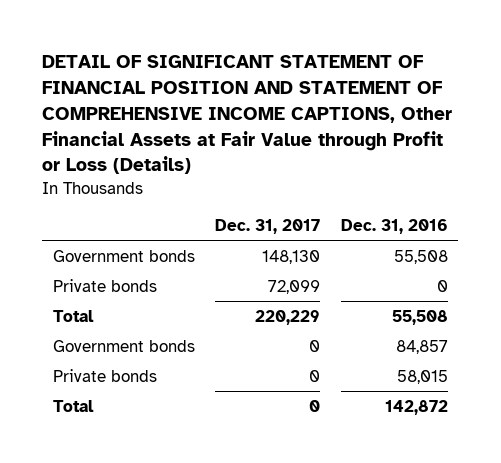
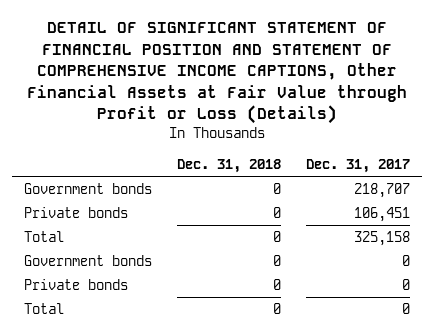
[341,218,449,234] Dec. 31, 2016 -> none
none -> [177,158,282,173] Dec. 31, 2018
[262,249,321,264] 148,130 -> [353,182,410,198] 218,707
[268,279,321,294] 72,099 -> [353,206,410,222] 106,451
[255,309,321,325] 220,229 -> [353,230,410,246] 325,158

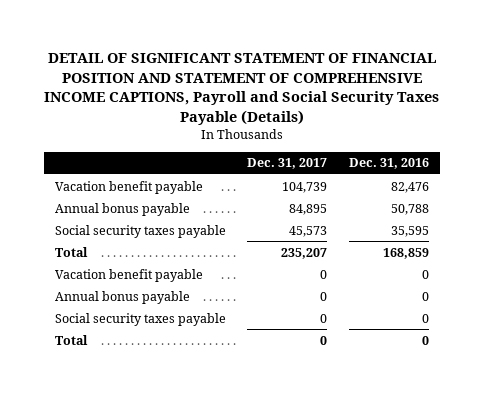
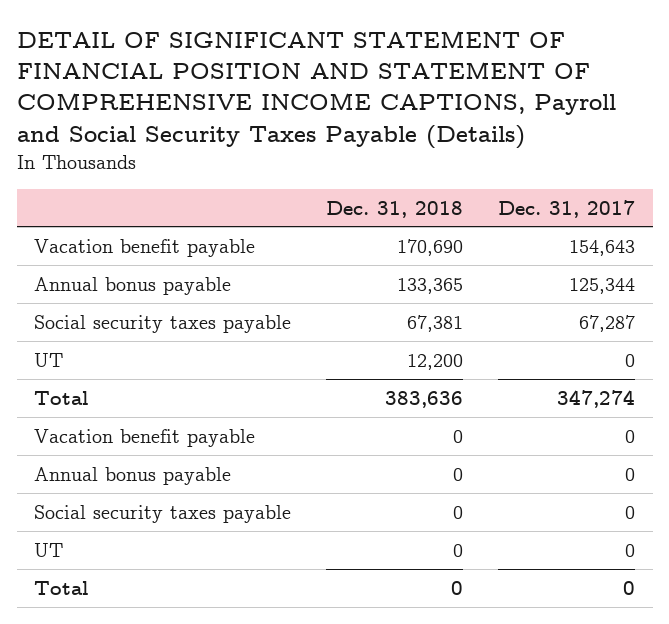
[349,158,430,170] Dec. 31, 2016 -> none
none -> [326,200,464,218] Dec. 31, 2018
[282,181,328,193] 104,739 -> [569,239,636,256] 154,643
[289,203,328,215] 84,895 -> [569,277,636,294] 125,344
[289,225,328,237] 45,573 -> [579,314,636,332] 67,287
none -> [34,352,64,367] UT
[281,247,328,259] 235,207 -> [557,389,636,408] 347,274
none -> [34,542,64,557] UT

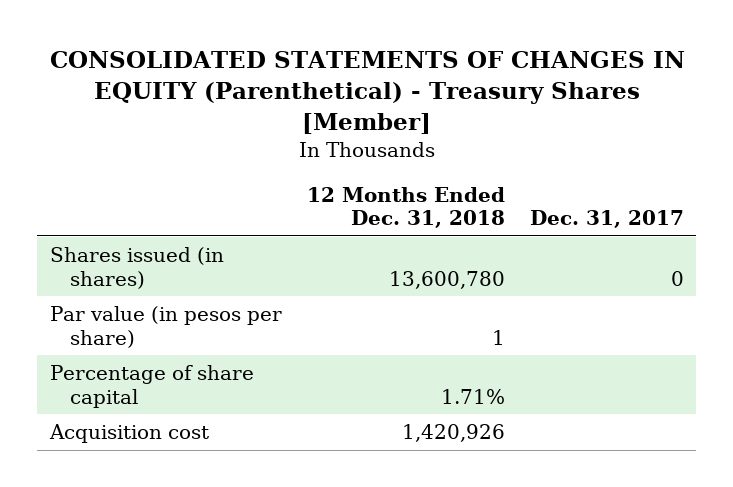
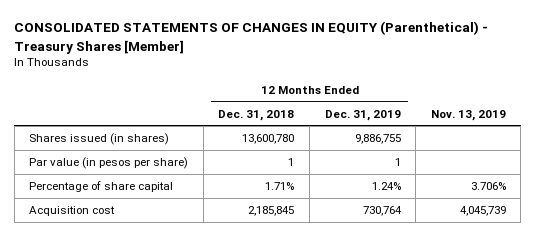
[529,210,684,229] Dec. 31, 2017 -> none
none -> [324,109,401,121] Dec. 31, 2019
none -> [430,109,506,121] Nov. 13, 2019
[401,424,505,443] 1,420,926 -> [248,205,295,216] 2,185,845

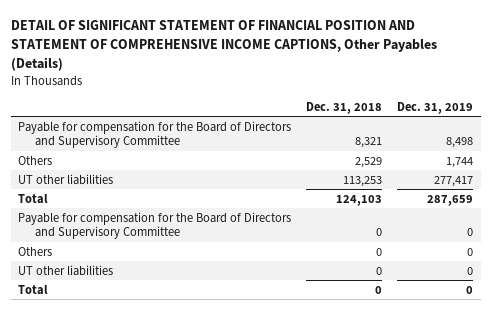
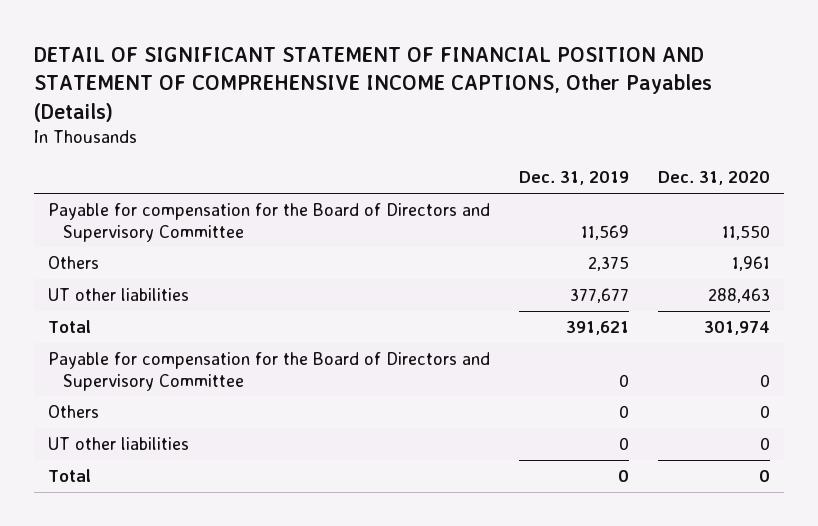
[306,101,383,114] Dec. 31, 2018 -> none
none -> [657,171,770,186] Dec. 31, 2020
[446,137,474,149] 8,498 -> [581,224,630,240] 11,569
[446,156,474,168] 1,744 -> [588,256,630,272] 2,375
[434,175,474,187] 277,417 -> [570,288,630,304] 377,677
[427,194,474,206] 287,659 -> [566,321,630,336] 391,621

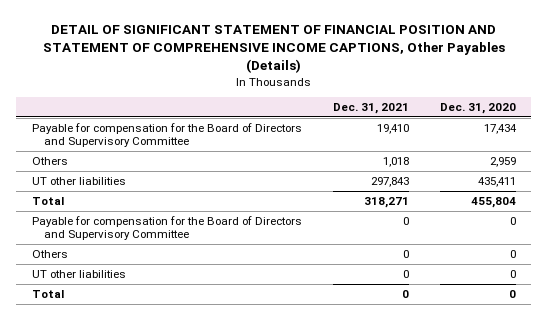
[519,171,630,186] Dec. 31, 2019 -> none
none -> [332,103,409,115] Dec. 31, 2021
[721,224,770,240] 11,550 -> [483,123,517,134] 17,434
[731,256,770,272] 1,961 -> [489,156,516,167] 2,959
[707,288,770,304] 288,463 -> [477,176,516,187] 435,411
[703,321,770,336] 301,974 -> [470,196,516,208] 455,804

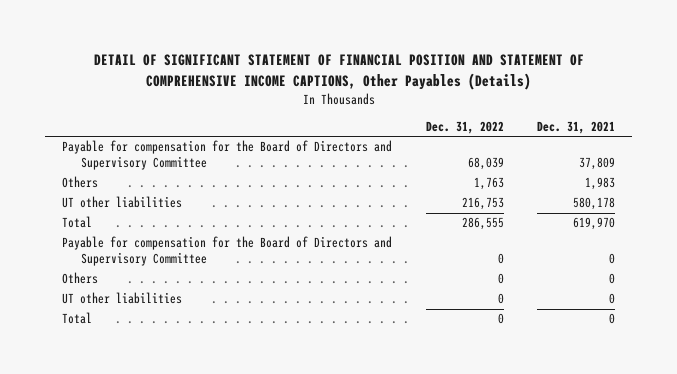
[439,103,516,115] Dec. 31, 2020 -> none
none -> [425,121,504,135] Dec. 31, 2022
[376,123,409,134] 19,410 -> [579,157,616,171] 37,809
[382,156,409,167] 1,018 -> [585,177,616,191] 1,983
[370,176,409,187] 297,843 -> [573,197,616,211] 580,178
[363,196,409,208] 318,271 -> [573,217,616,231] 619,970

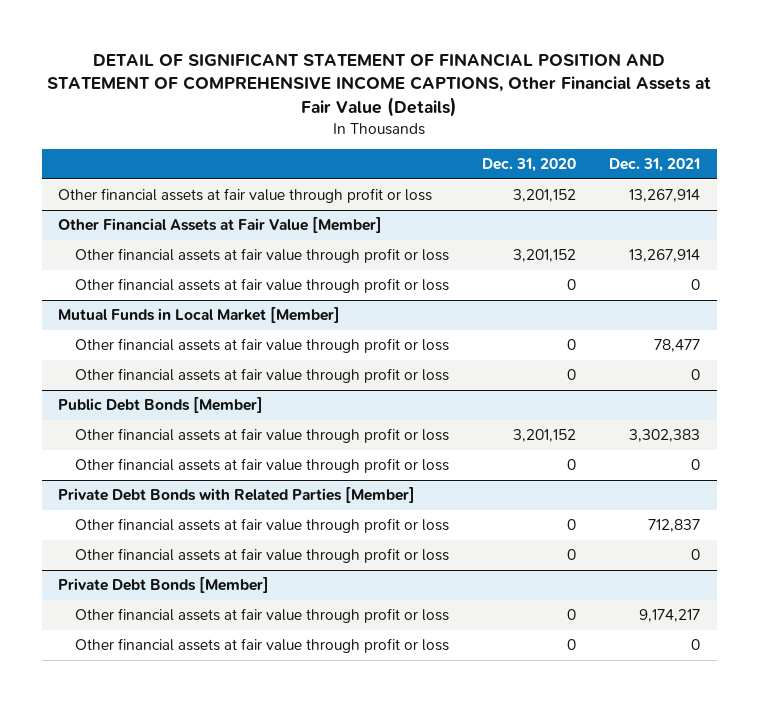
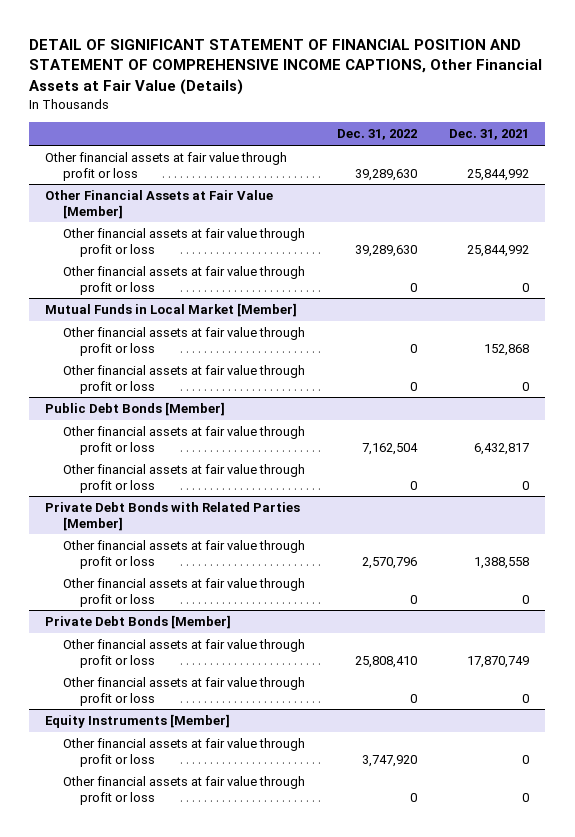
[482,158,577,173] Dec. 31, 2020 -> none
none -> [337,129,418,141] Dec. 31, 2022
[629,189,701,203] 13,267,914 -> [467,168,530,181] 25,844,992
[629,249,701,263] 13,267,914 -> [467,244,530,257] 25,844,992
[654,339,701,353] 78,477 -> [484,343,530,356] 152,868
[629,429,701,443] 3,302,383 -> [474,442,530,455] 6,432,817
[648,519,701,533] 712,837 -> [474,556,530,569] 1,388,558
[639,609,701,623] 9,174,217 -> [467,655,530,668] 17,870,749
none -> [45,714,231,729] Equity Instruments [Member]
none -> [62,738,305,767] Other financial assets at fair value through profit or loss
none -> [62,776,305,805] Other financial assets at fair value through profit or loss

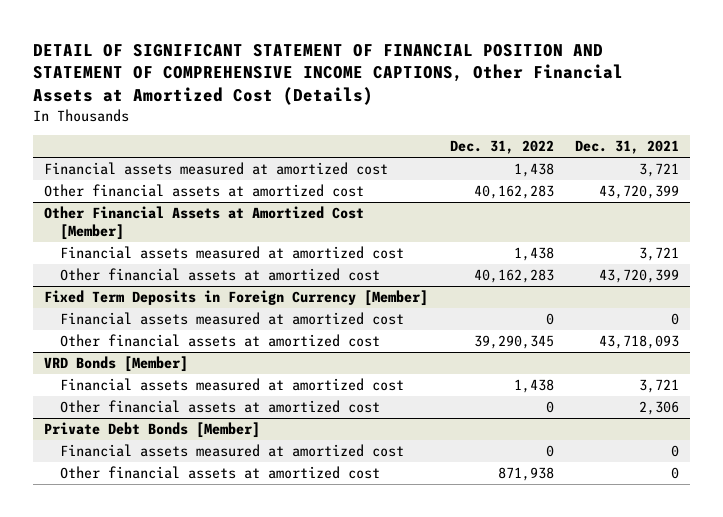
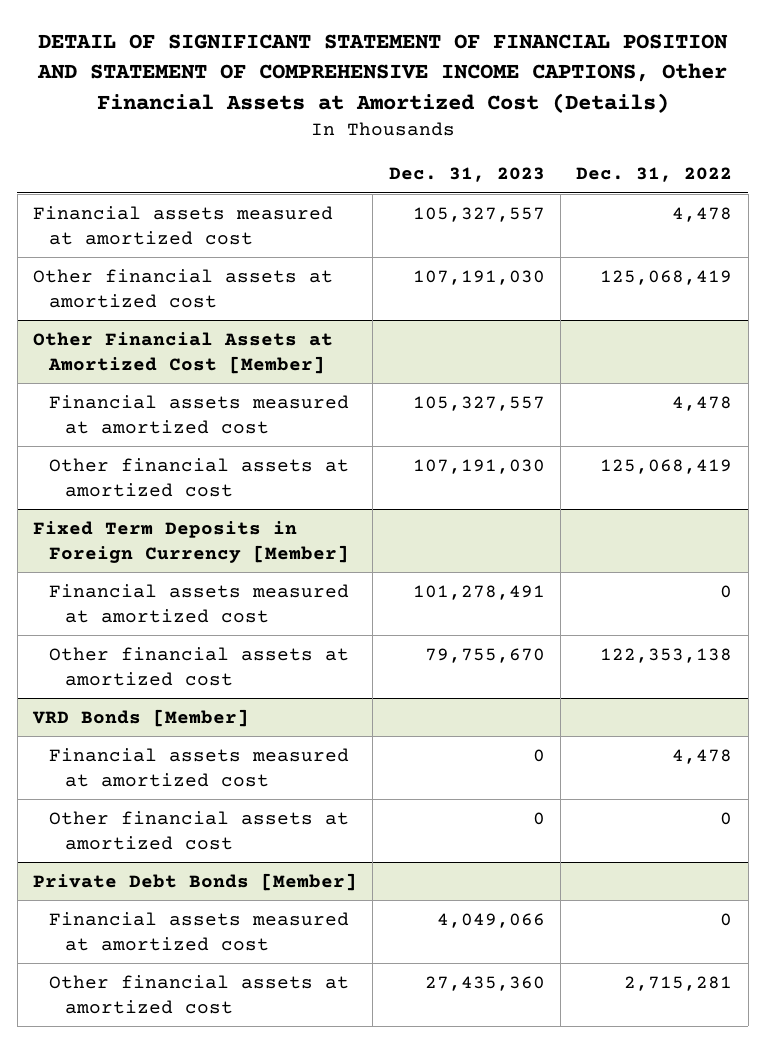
[575,140,680,155] Dec. 31, 2021 -> none
none -> [388,167,545,183] Dec. 31, 2023
[513,163,554,178] 1,438 -> [672,206,733,222] 4,478
[473,185,554,200] 40,162,283 -> [600,269,733,285] 125,068,419
[513,247,554,262] 1,438 -> [672,395,733,411] 4,478
[473,269,554,284] 40,162,283 -> [600,458,733,474] 125,068,419
[473,335,554,350] 39,290,345 -> [600,647,733,663] 122,353,138
[513,379,554,394] 1,438 -> [672,748,733,764] 4,478
[497,467,554,482] 871,938 -> [624,975,733,991] 2,715,281

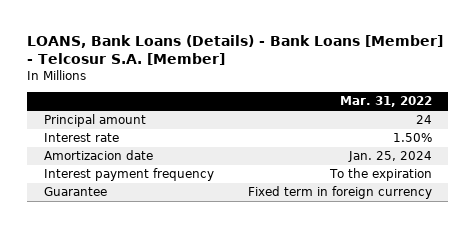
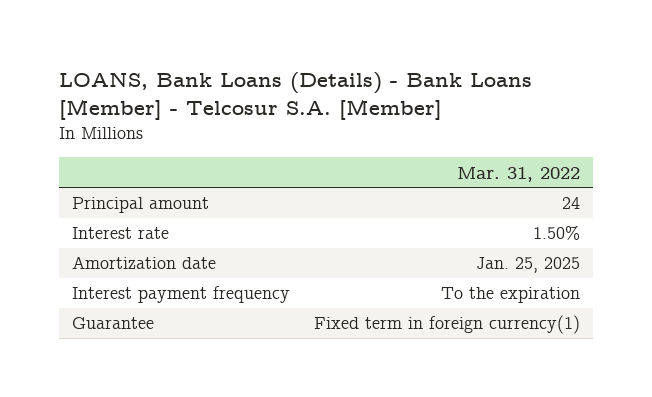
[44,150,154,161] Amortizacion date -> [71,256,216,270] Amortization date
[347,151,432,163] Jan. 25, 2024 -> [476,257,581,274] Jan. 25, 2025
[247,186,432,200] Fixed term in foreign currency -> [314,315,581,335] Fixed term in foreign currency(1)

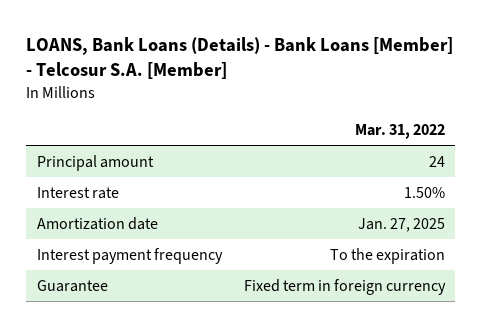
[476,257,581,274] Jan. 25, 2025 -> [357,217,445,232] Jan. 27, 2025
[314,315,581,335] Fixed term in foreign currency(1) -> [243,278,446,295] Fixed term in foreign currency

